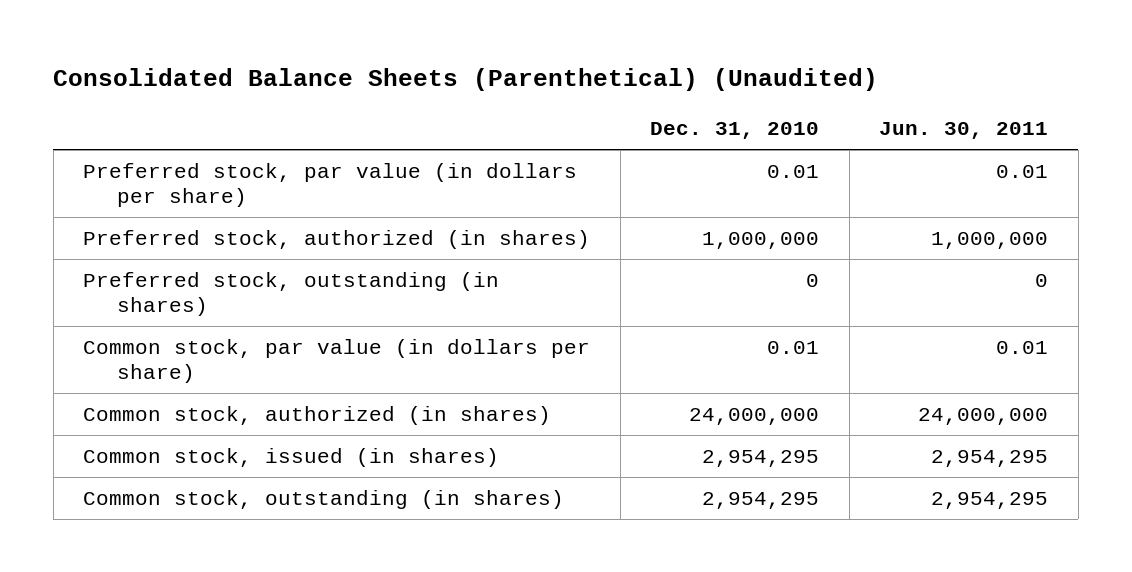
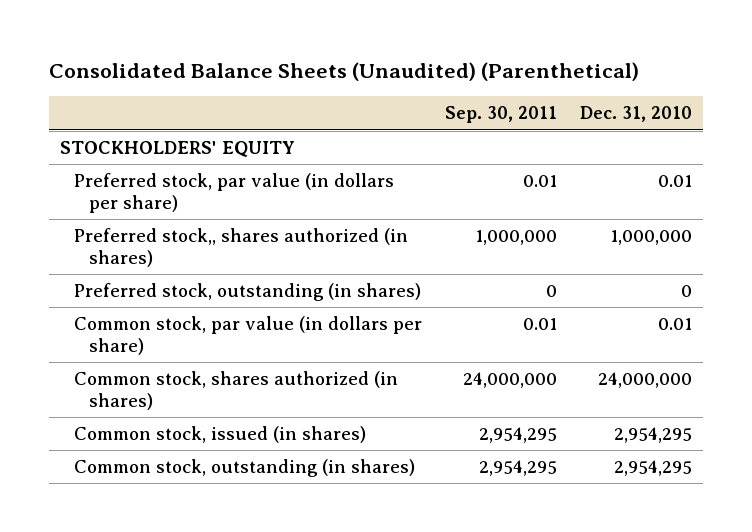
[53,68,879,92] Consolidated Balance Sheets (Parenthetical) (Unaudited) -> [48,61,639,81] Consolidated Balance Sheets (Unaudited) (Parenthetical)
[879,122,1049,140] Jun. 30, 2011 -> none
none -> [445,106,558,124] Sep. 30, 2011
none -> [60,141,296,158] STOCKHOLDERS' EQUITY
[83,229,591,249] Preferred stock, authorized (in shares) -> [74,228,409,267] Preferred stock,, shares authorized (in shares)
[83,405,552,425] Common stock, authorized (in shares) -> [74,371,399,410] Common stock, shares authorized (in shares)

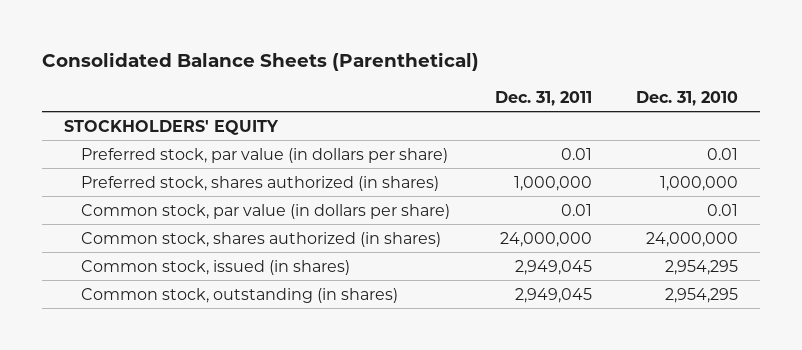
[48,61,639,81] Consolidated Balance Sheets (Unaudited) (Parenthetical) -> [42,52,480,72] Consolidated Balance Sheets (Parenthetical)
[445,106,558,124] Sep. 30, 2011 -> none
none -> [494,91,592,107] Dec. 31, 2011
[74,283,422,302] Preferred stock, outstanding (in shares) -> none
[74,228,409,267] Preferred stock,, shares authorized (in shares) -> [81,175,440,191] Preferred stock, shares authorized (in shares)

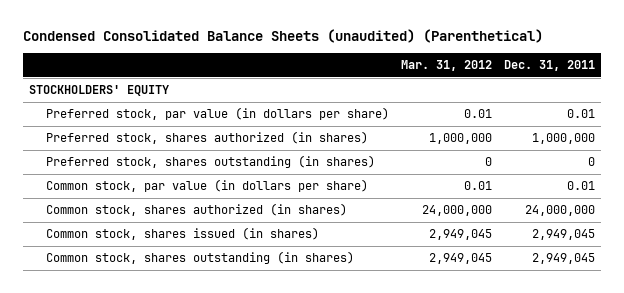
[42,52,480,72] Consolidated Balance Sheets (Parenthetical) -> [23,29,544,44] Condensed Consolidated Balance Sheets (unaudited) (Parenthetical)
[635,91,738,107] Dec. 31, 2010 -> none
none -> [400,60,492,72] Mar. 31, 2012
none -> [45,155,375,169] Preferred stock, shares outstanding (in shares)
[81,259,351,275] Common stock, issued (in shares) -> [45,227,319,241] Common stock, shares issued (in shares)
[81,287,399,303] Common stock, outstanding (in shares) -> [45,251,354,265] Common stock, shares outstanding (in shares)

